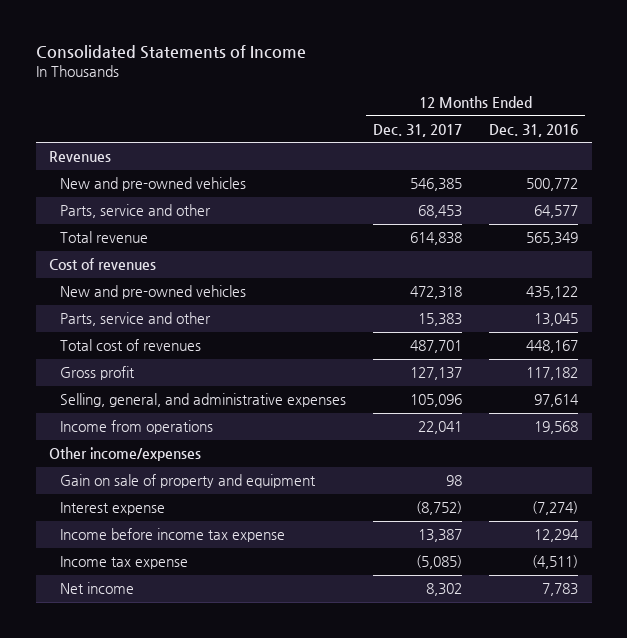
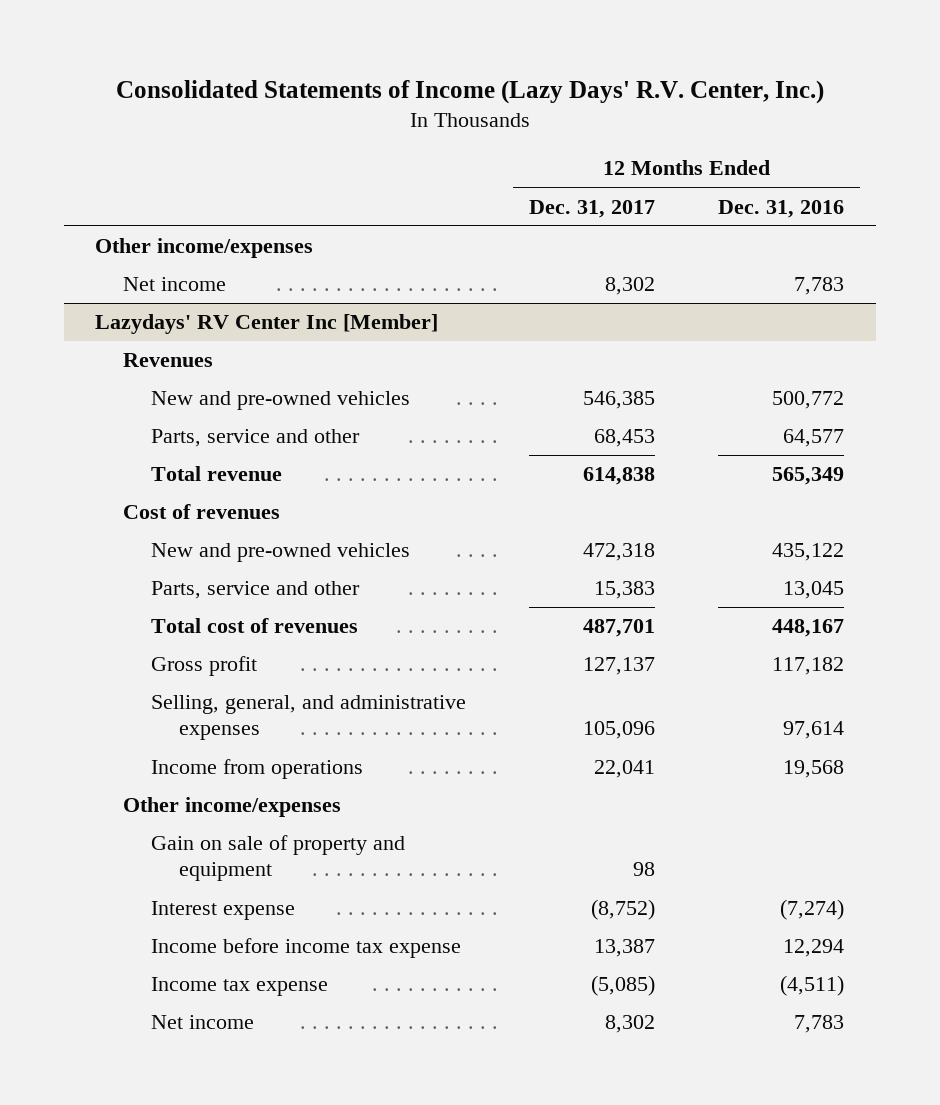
[35,45,306,60] Consolidated Statements of Income -> [115,79,824,104] Consolidated Statements of Income (Lazy Days' R.V. Center, Inc.)
none -> [95,238,314,259] Other income/expenses
none -> [123,277,227,292] Net income
none -> [95,314,439,335] Lazydays' RV Center Inc [Member]

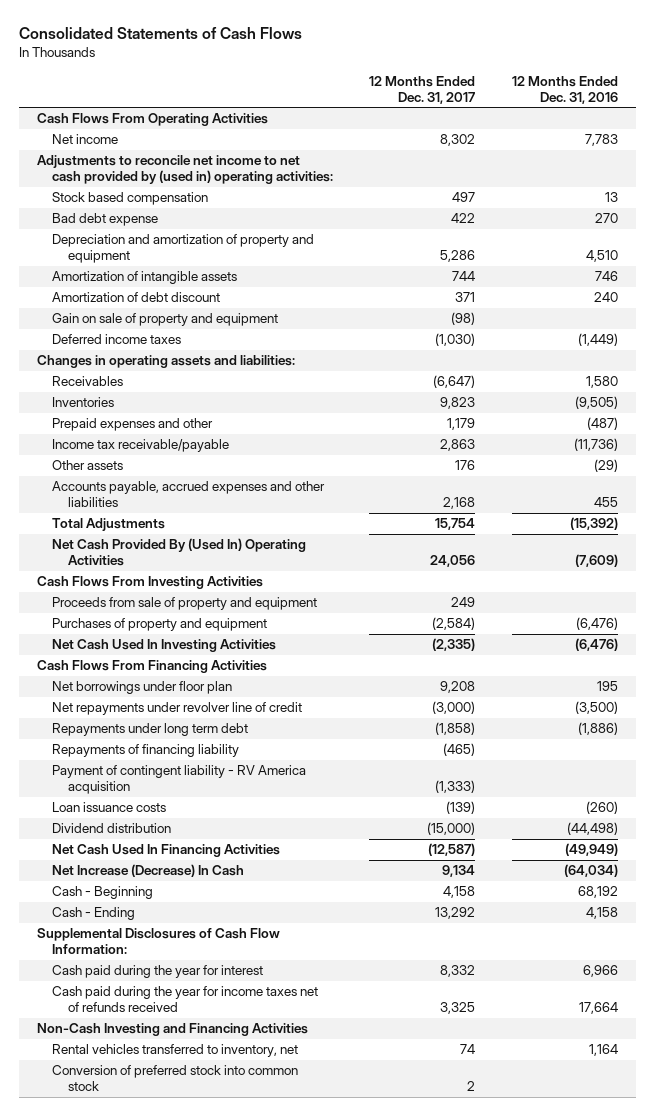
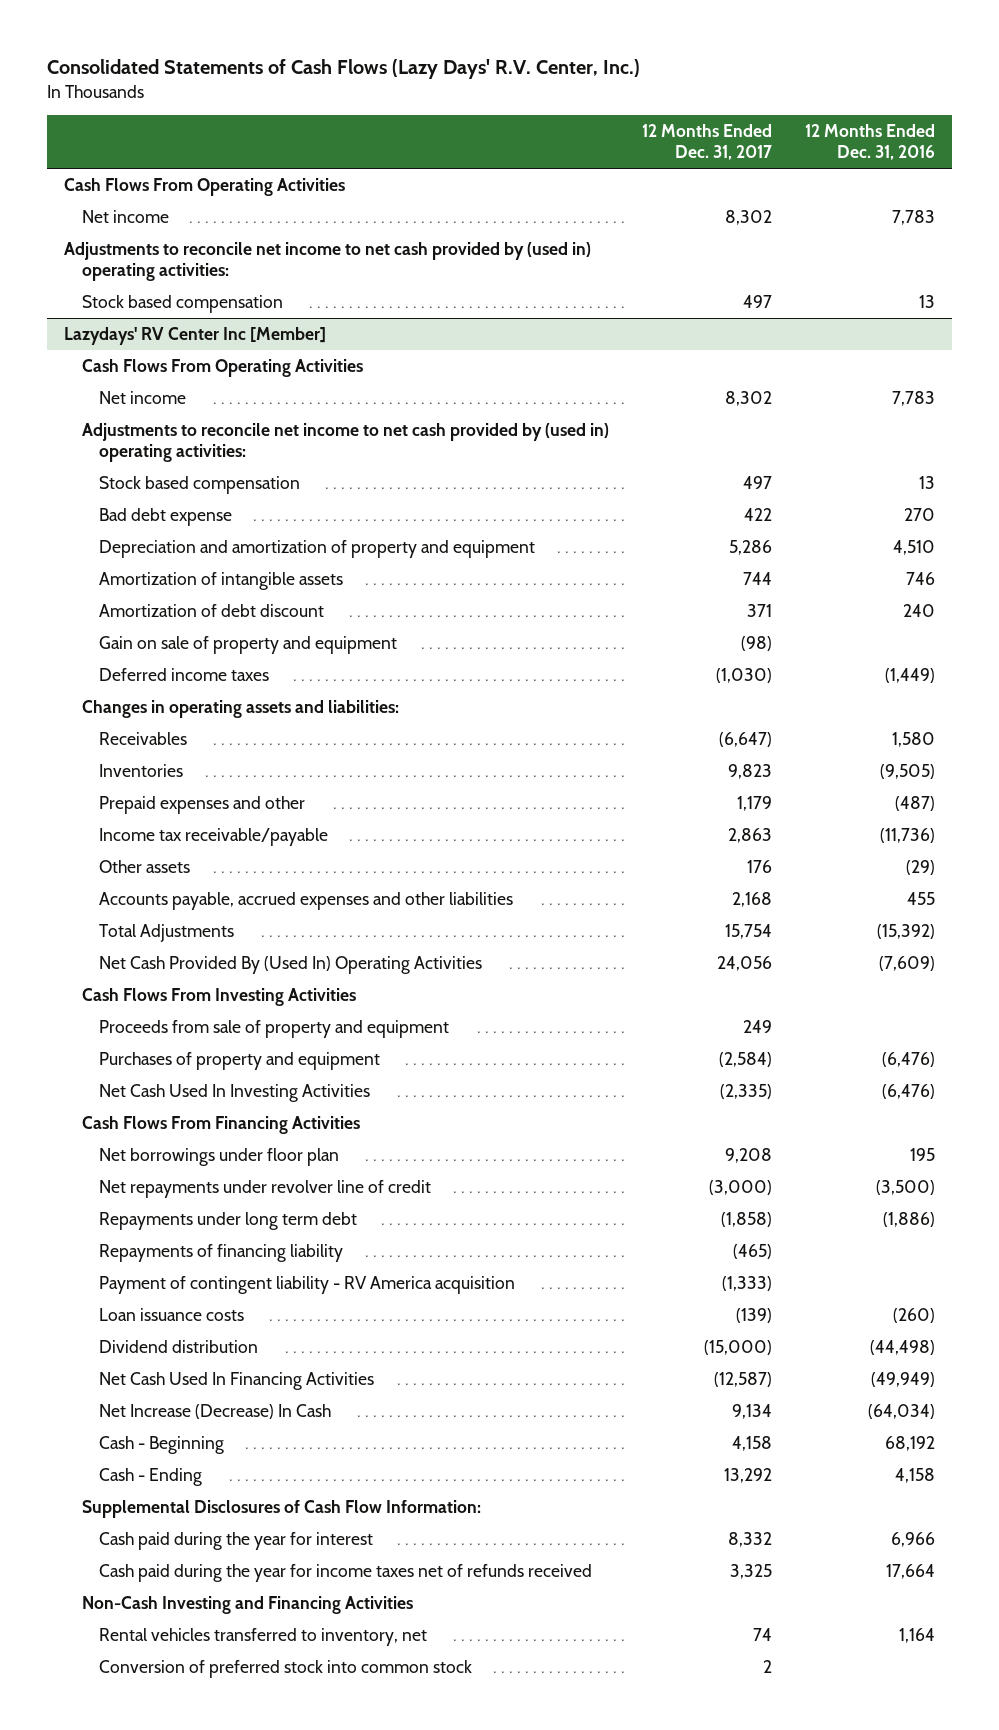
[18,27,302,40] Consolidated Statements of Cash Flows -> [47,59,641,80] Consolidated Statements of Cash Flows (Lazy Days' R.V. Center, Inc.)
none -> [63,327,326,346] Lazydays' RV Center Inc [Member]
none -> [81,359,363,378] Cash Flows From Operating Activities
none -> [99,391,187,405] Net income
none -> [81,423,609,462] Adjustments to reconcile net income to net cash provided by (used in) operating activities:
none -> [99,476,301,495] Stock based compensation

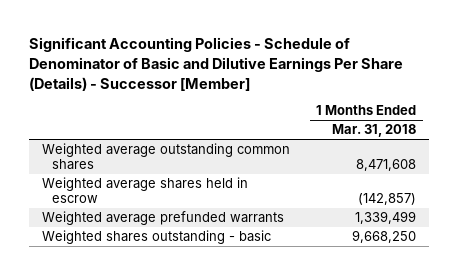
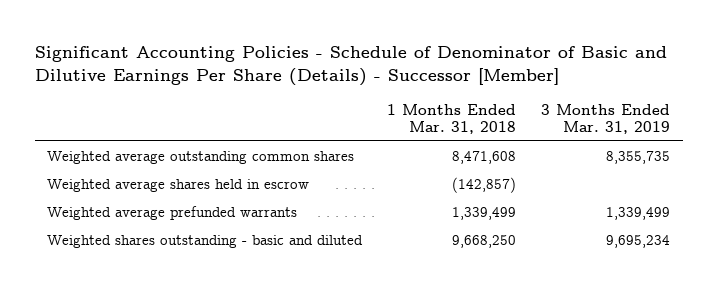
none -> [541,103,671,135] 3 Months Ended Mar. 31, 2019
[42,230,272,245] Weighted shares outstanding - basic -> [47,235,364,249] Weighted shares outstanding - basic and diluted

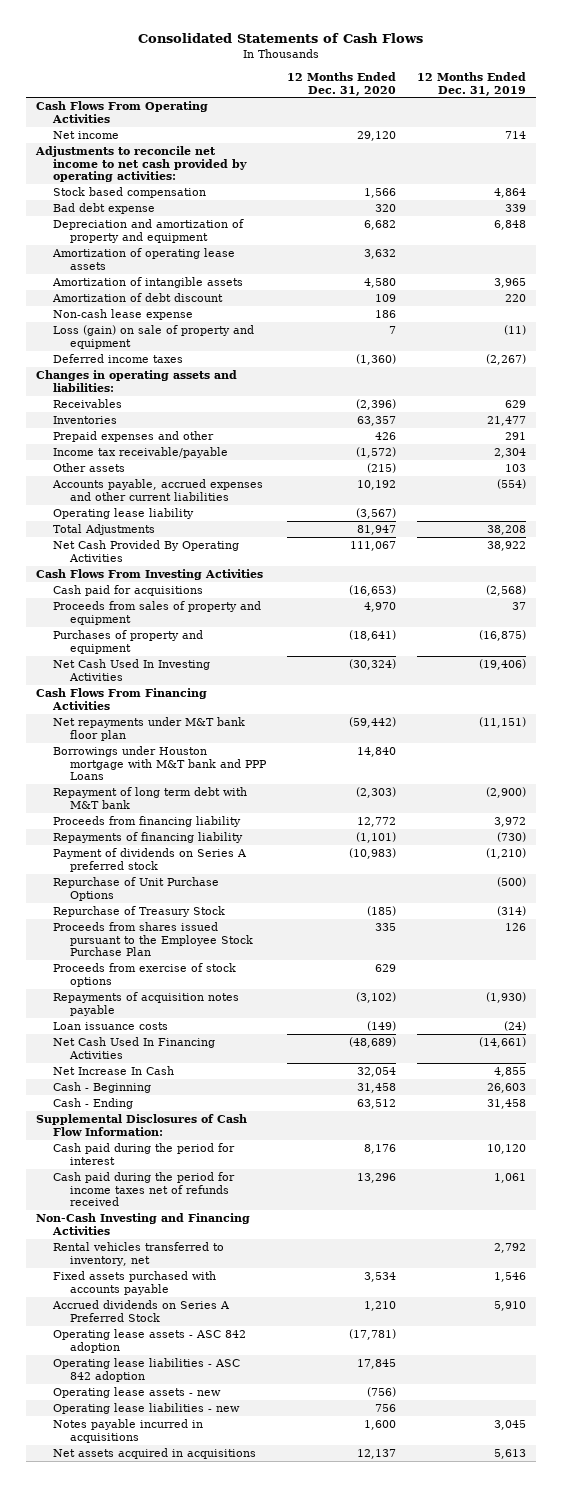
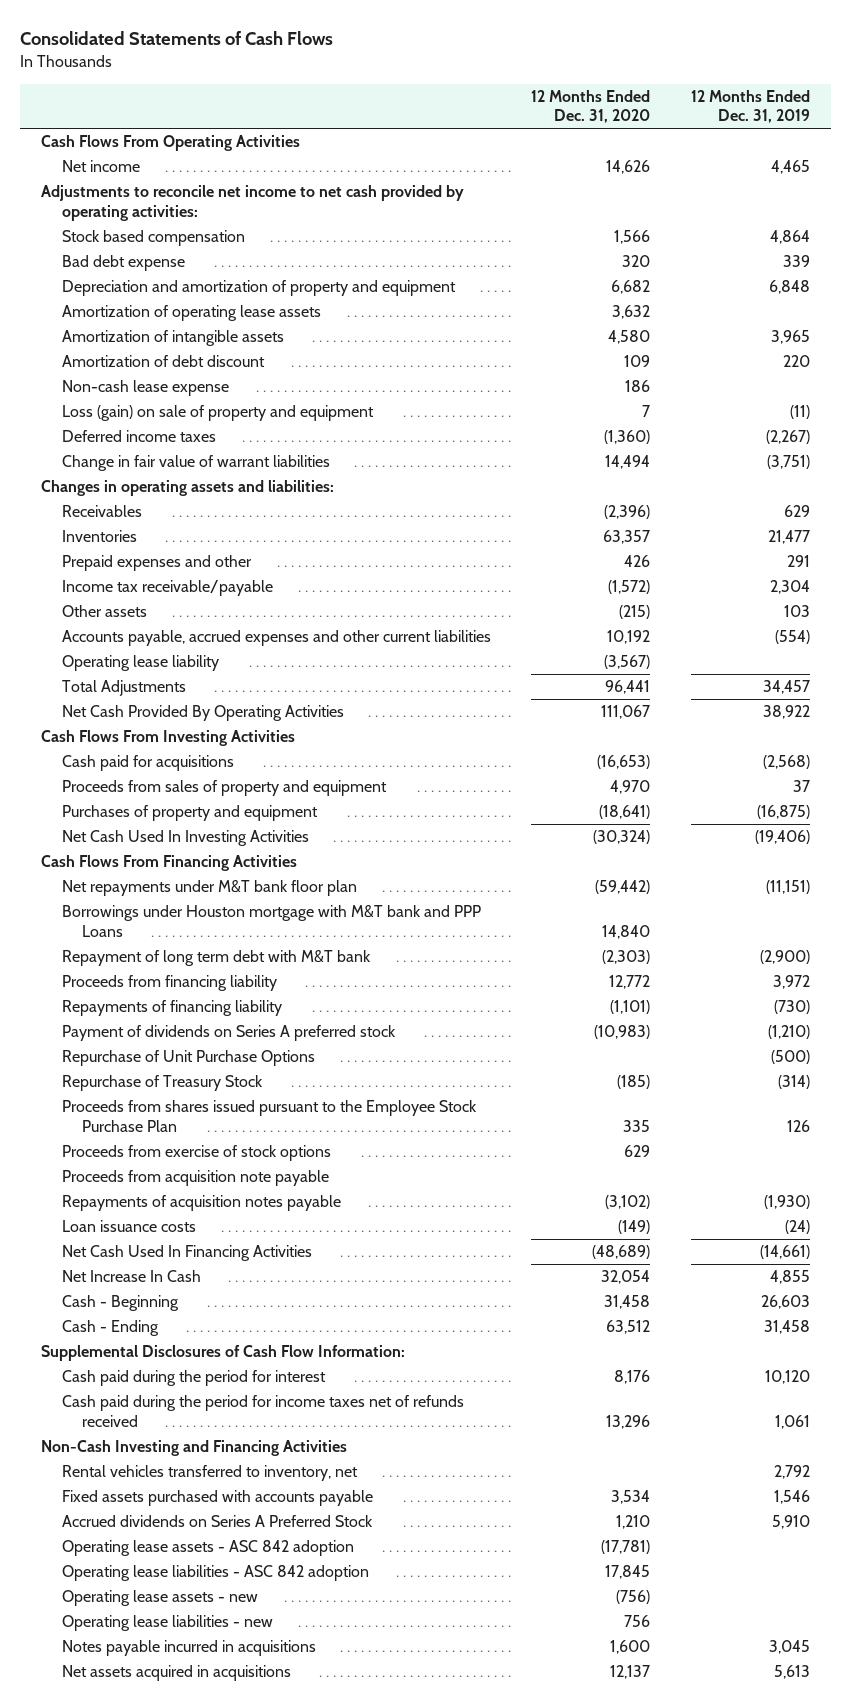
[356,130,396,141] 29,120 -> [606,160,651,175] 14,626
[504,130,526,139] 714 -> [771,160,811,175] 4,465
none -> [61,455,330,472] Change in fair value of warrant liabilities
[356,524,396,535] 81,947 -> [605,680,651,695] 96,441
[486,524,526,535] 38,208 -> [763,680,811,695] 34,457
none -> [61,1170,329,1187] Proceeds from acquisition note payable

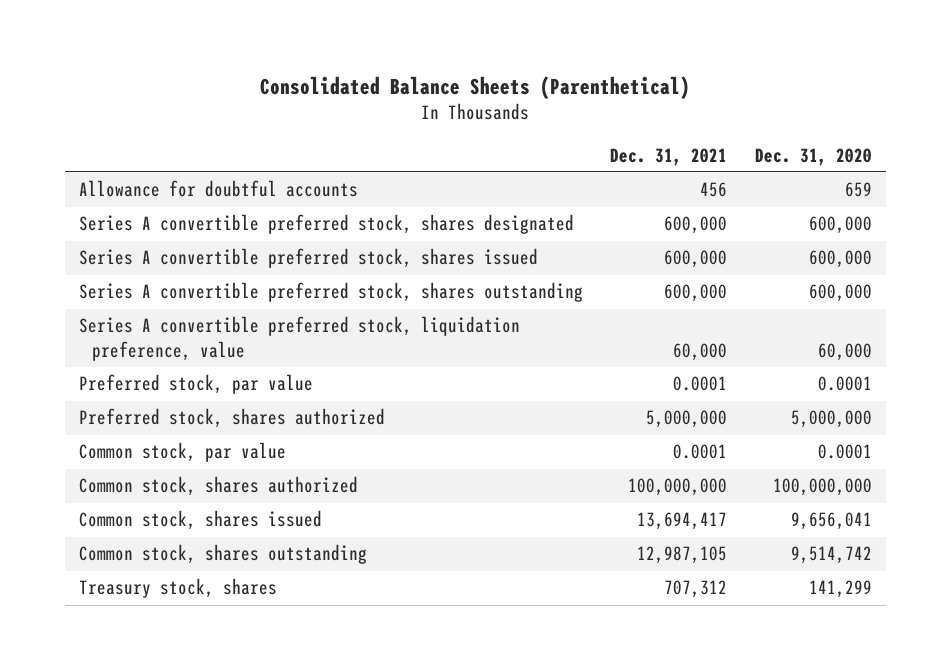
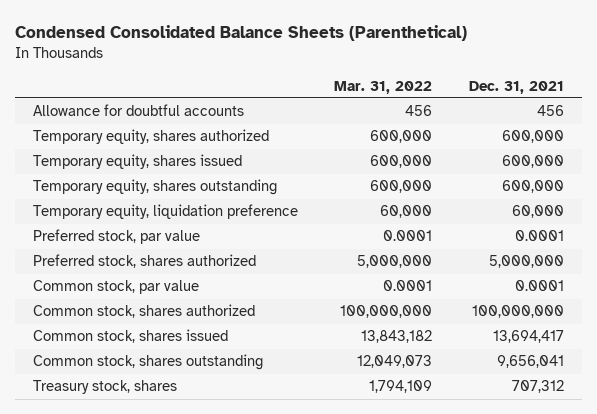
[260,75,691,99] Consolidated Balance Sheets (Parenthetical) -> [15,25,468,42] Condensed Consolidated Balance Sheets (Parenthetical)
[755,147,873,166] Dec. 31, 2020 -> none
none -> [334,80,433,94] Mar. 31, 2022
[78,214,574,235] Series A convertible preferred stock, shares designated -> [33,129,270,145] Temporary equity, shares authorized
[78,248,538,269] Series A convertible preferred stock, shares issued -> [33,154,243,170] Temporary equity, shares issued
[78,282,583,303] Series A convertible preferred stock, shares outstanding -> [33,179,278,196] Temporary equity, shares outstanding
[78,316,520,361] Series A convertible preferred stock, liquidation preference, value -> [33,204,299,220] Temporary equity, liquidation preference
[637,546,728,565] 12,987,105 -> [496,355,564,369] 9,656,041

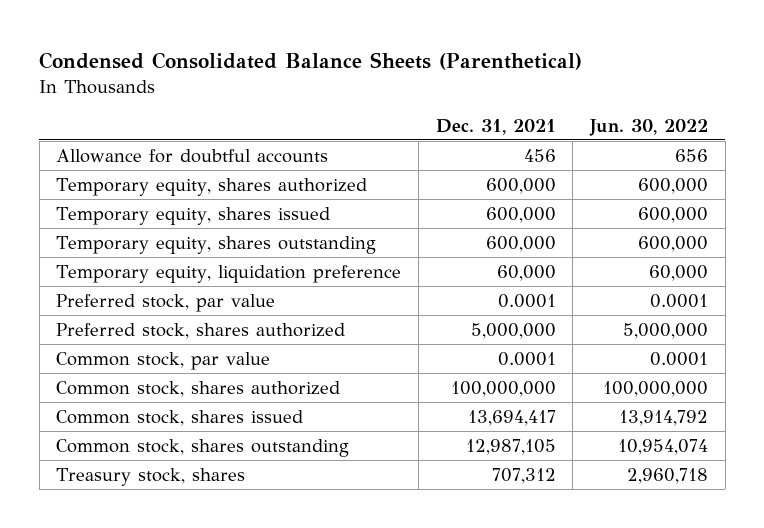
[334,80,433,94] Mar. 31, 2022 -> none
none -> [588,118,708,136] Jun. 30, 2022
[496,355,564,369] 9,656,041 -> [465,438,556,455] 12,987,105

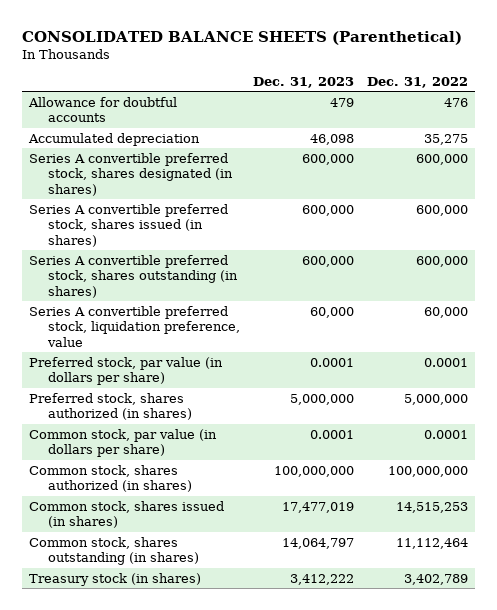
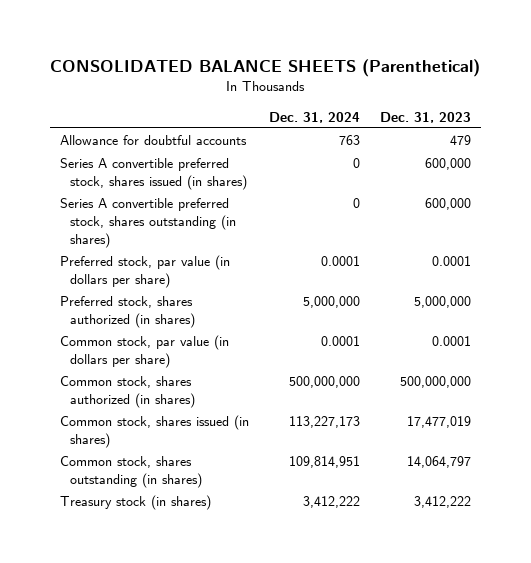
[367,76,469,88] Dec. 31, 2022 -> none
none -> [268,111,360,123] Dec. 31, 2024
[27,132,200,146] Accumulated depreciation -> none
[28,152,234,196] Series A convertible preferred stock, shares designated (in shares) -> none
[28,305,241,347] Series A convertible preferred stock, liquidation preference, value -> none
[274,465,355,477] 100,000,000 -> [400,376,472,389] 500,000,000

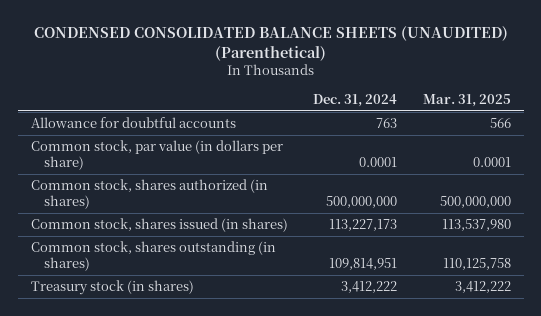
[50,58,481,77] CONSOLIDATED BALANCE SHEETS (Parenthetical) -> [33,25,508,61] CONDENSED CONSOLIDATED BALANCE SHEETS (UNAUDITED) (Parenthetical)
[380,111,472,123] Dec. 31, 2023 -> none
none -> [422,94,511,108] Mar. 31, 2025
[59,158,247,191] Series A convertible preferred stock, shares issued (in shares) -> none
[59,198,236,249] Series A convertible preferred stock, shares outstanding (in shares) -> none
[59,255,230,289] Preferred stock, par value (in dollars per share) -> none
[59,296,195,329] Preferred stock, shares authorized (in shares) -> none

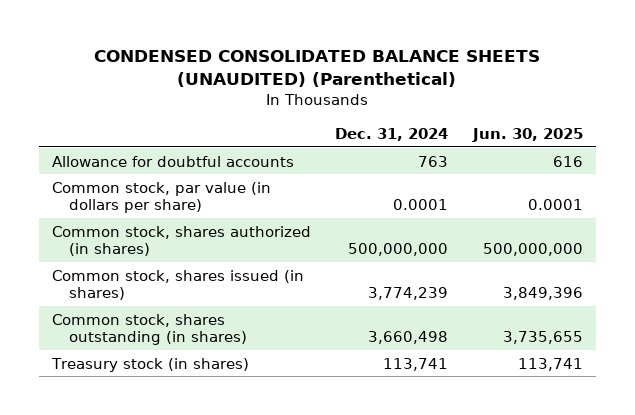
[422,94,511,108] Mar. 31, 2025 -> none
none -> [472,128,584,143] Jun. 30, 2025
[329,219,398,232] 113,227,173 -> [368,287,449,301] 3,774,239
[329,258,398,271] 109,814,951 -> [368,331,449,345] 3,660,498
[341,281,398,294] 3,412,222 -> [383,357,449,371] 113,741

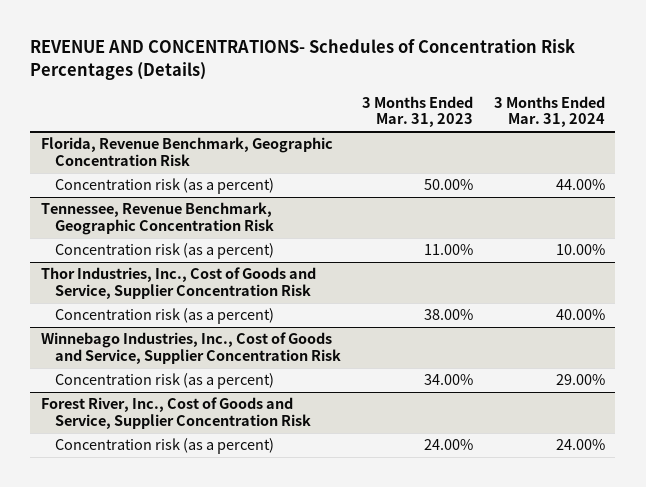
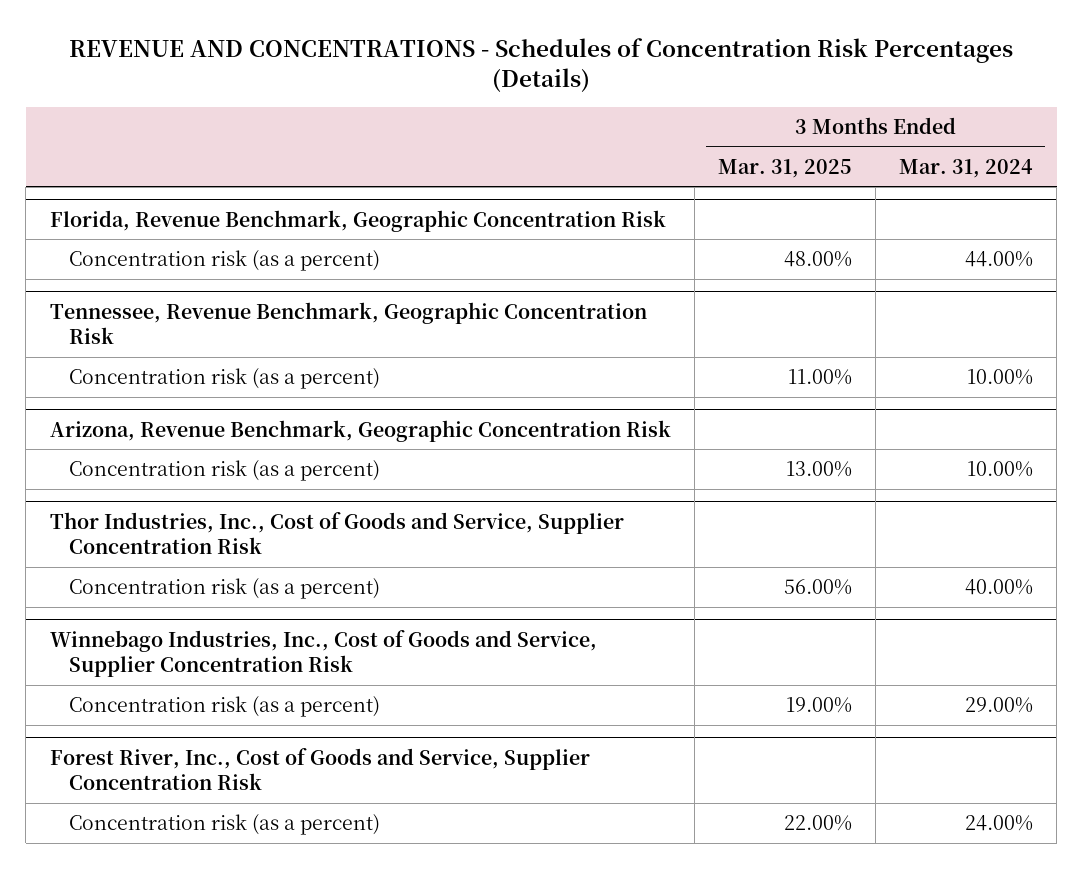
[30,38,576,80] REVENUE AND CONCENTRATIONS- Schedules of Concentration Risk Percentages (Details) -> [69,37,1014,93] REVENUE AND CONCENTRATIONS - Schedules of Concentration Risk Percentages (Details)
[361,95,473,128] 3 Months Ended Mar. 31, 2023 -> none
none -> [717,158,852,178] Mar. 31, 2025
none -> [49,419,671,442] Arizona, Revenue Benchmark, Geographic Concentration Risk
none -> [68,460,380,482] Concentration risk (as a percent)

